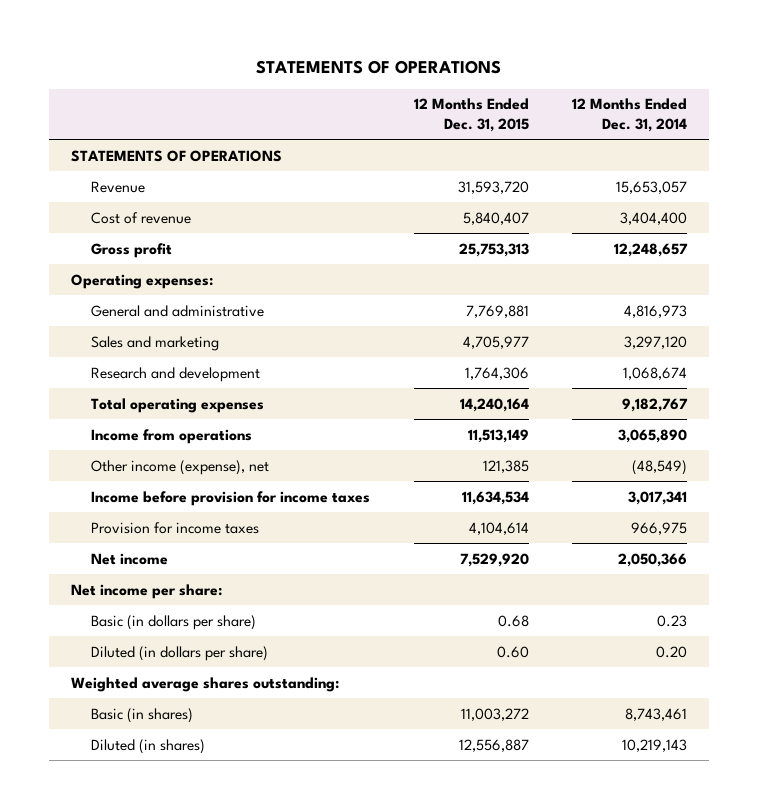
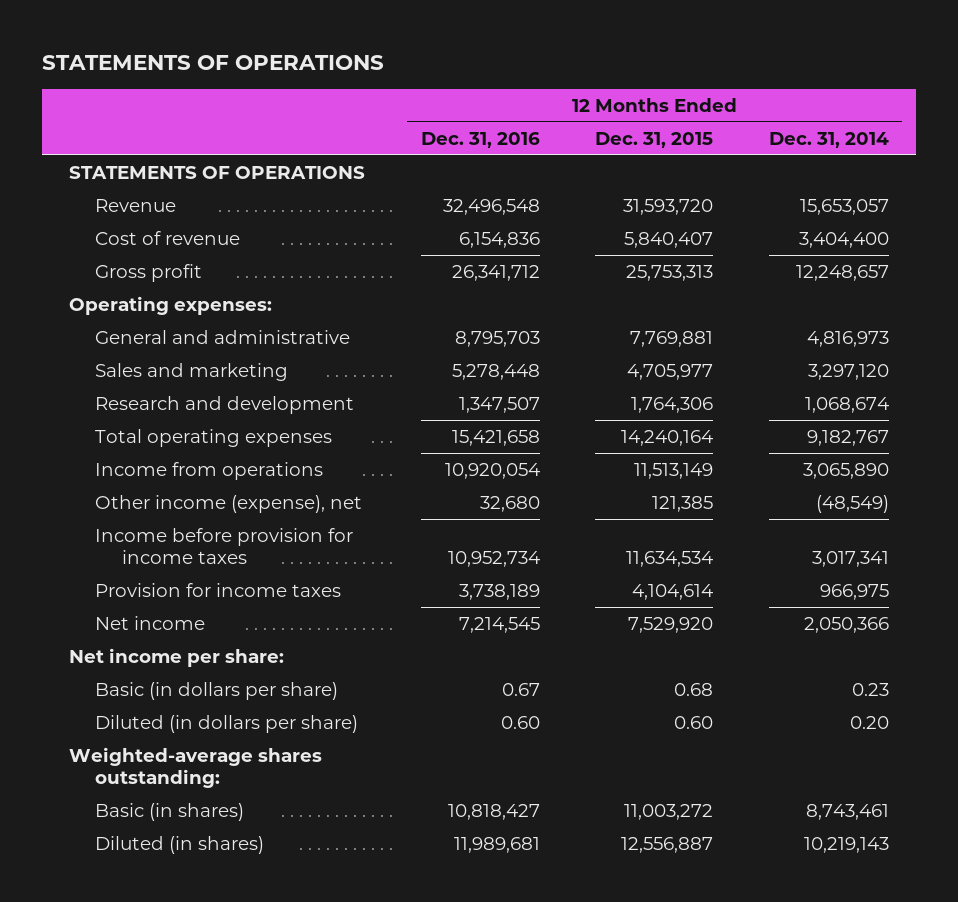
none -> [420,131,540,148] Dec. 31, 2016
[70,676,339,692] Weighted average shares outstanding: -> [69,746,323,789] Weighted-average shares outstanding:

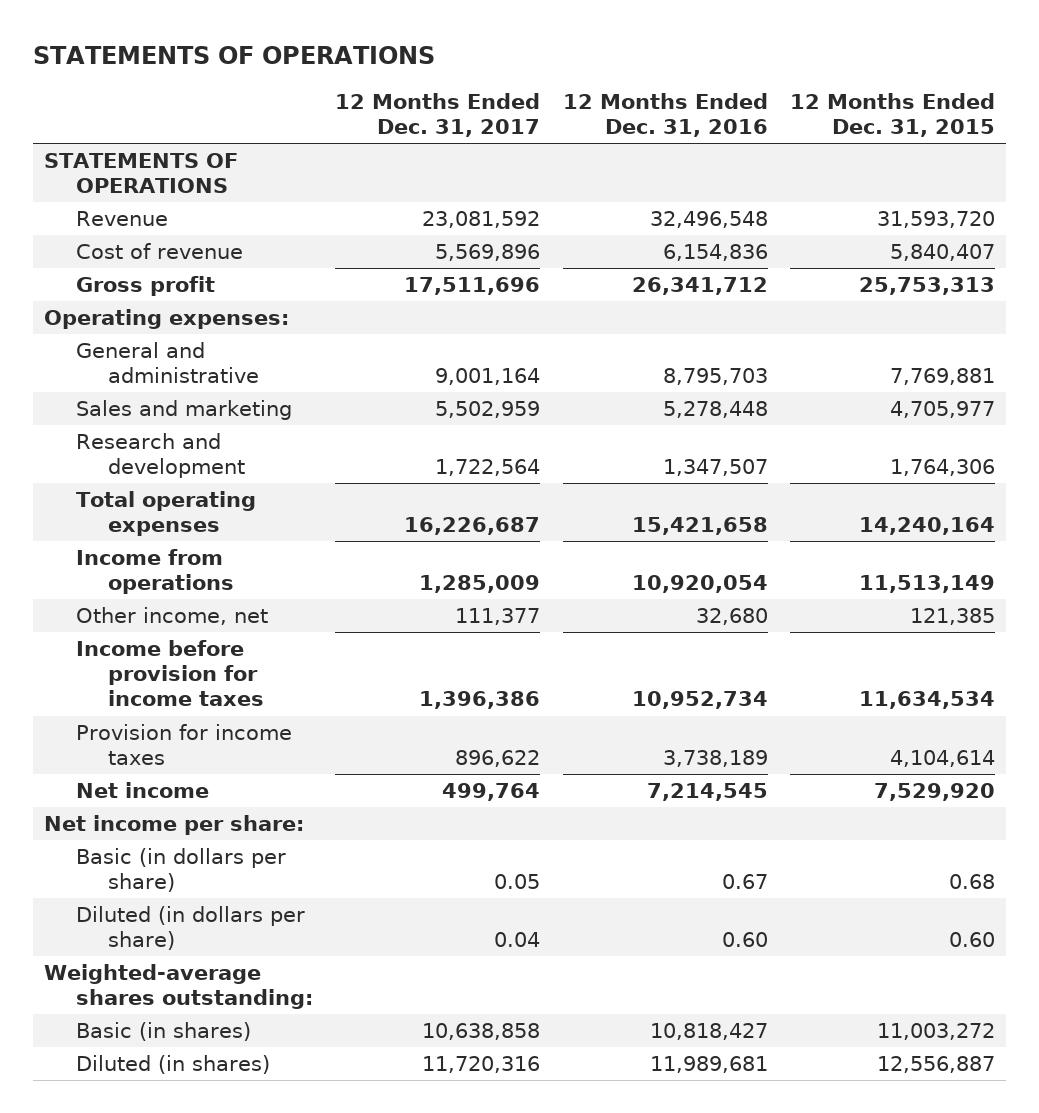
[768,131,889,148] Dec. 31, 2014 -> none
none -> [335,92,541,137] 12 Months Ended Dec. 31, 2017
[95,494,363,513] Other income (expense), net -> [76,607,269,626] Other income, net

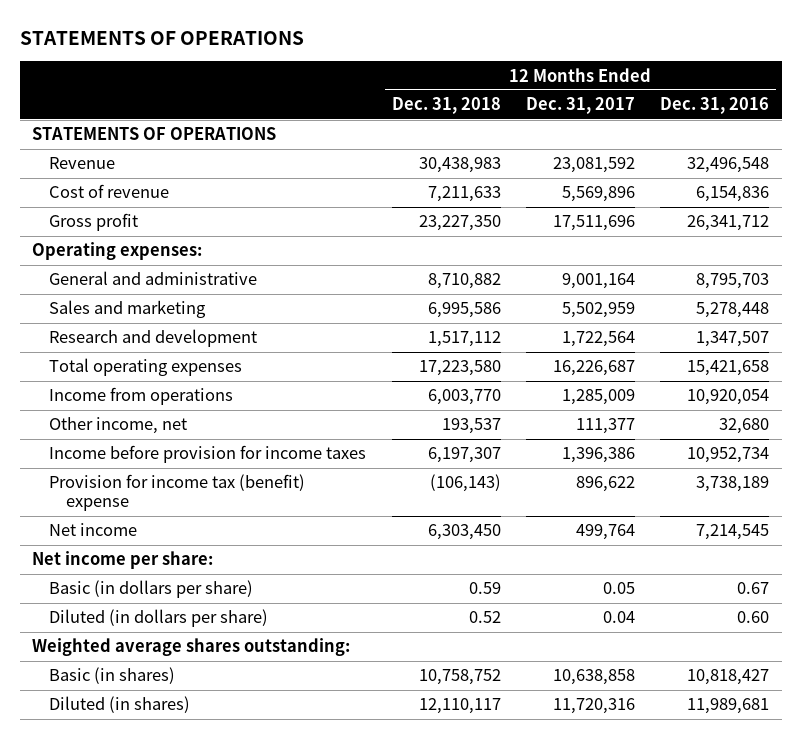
[790,92,996,137] 12 Months Ended Dec. 31, 2015 -> none
none -> [391,97,501,115] Dec. 31, 2018
[76,724,293,766] Provision for income taxes -> [49,474,306,512] Provision for income tax (benefit) expense
[44,964,314,1010] Weighted-average shares outstanding: -> [32,638,351,657] Weighted average shares outstanding:

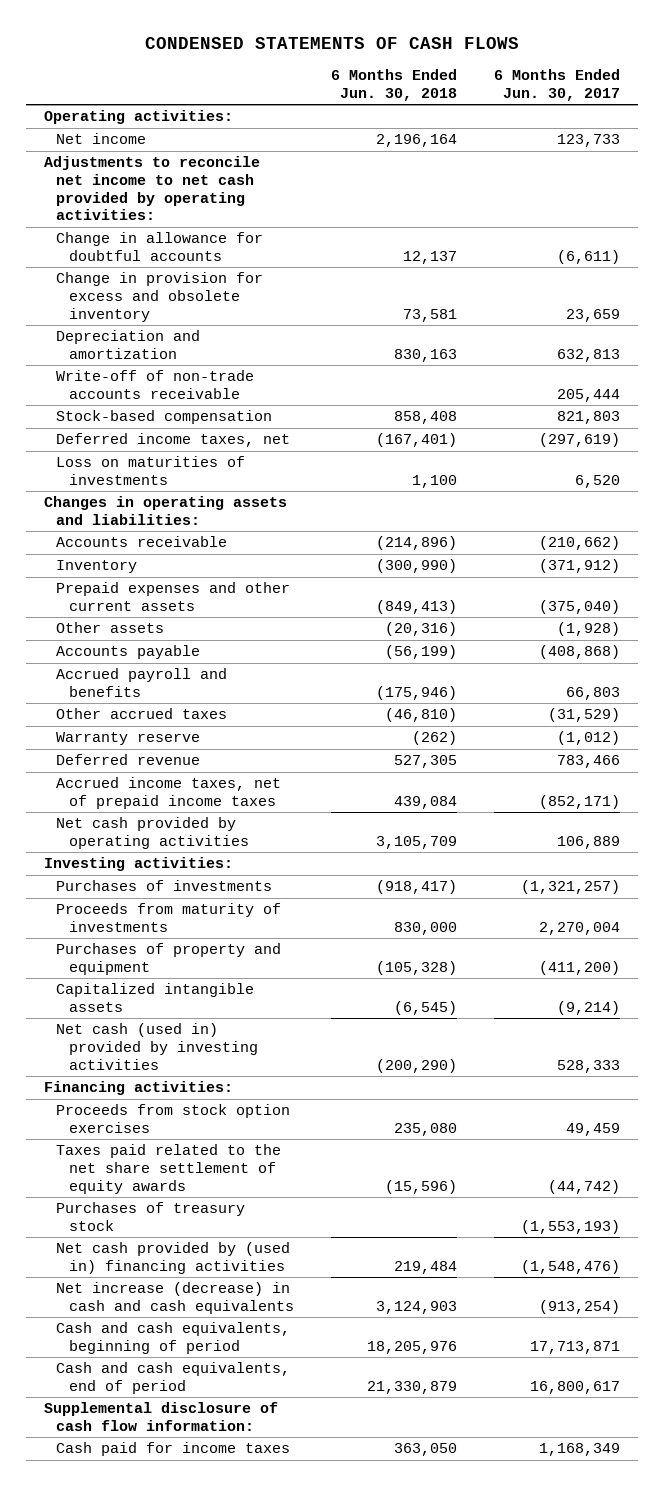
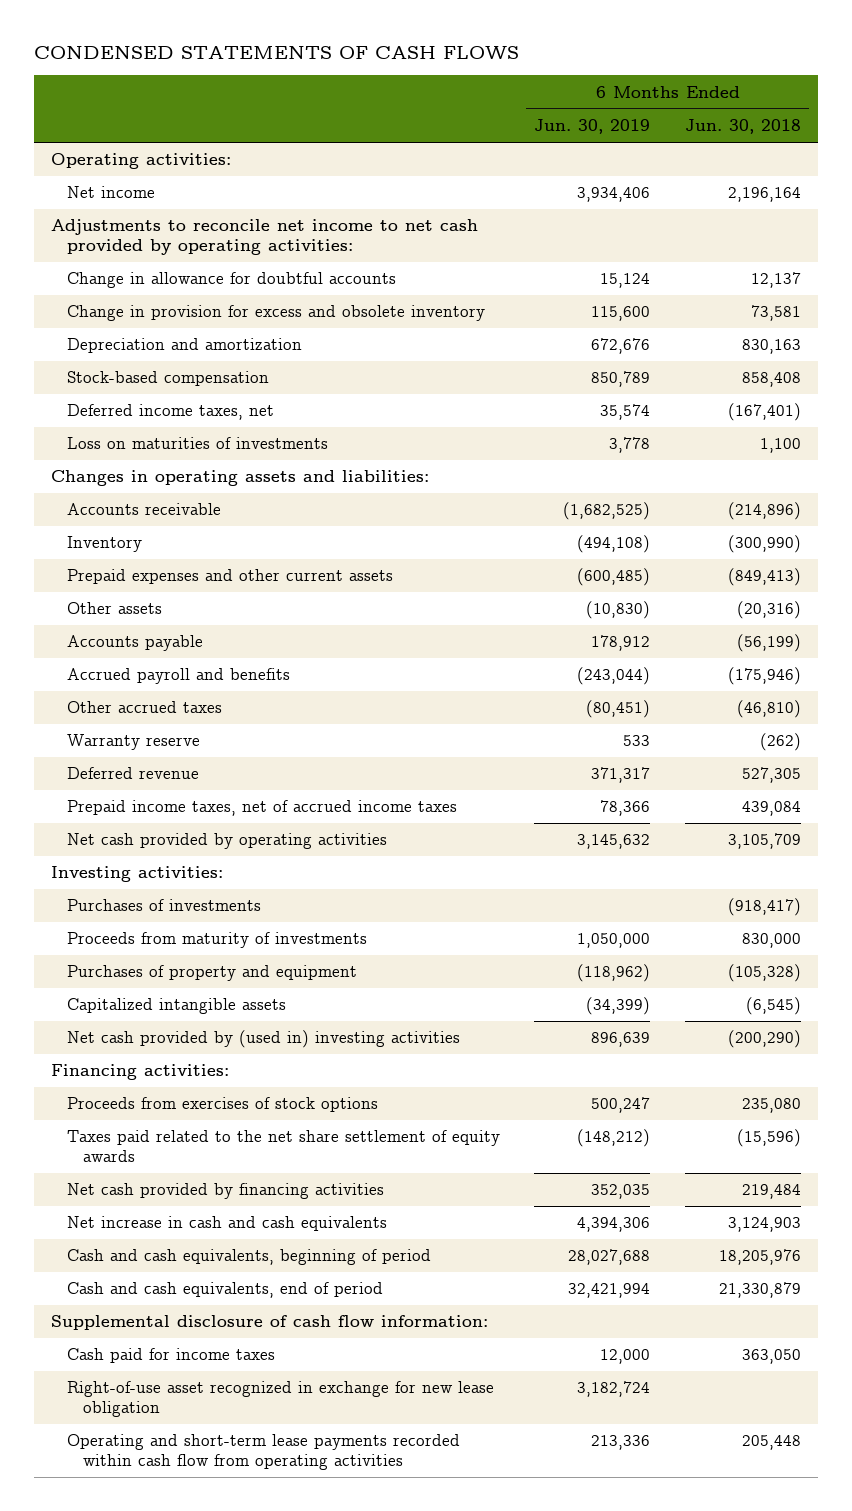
[493,69,620,101] 6 Months Ended Jun. 30, 2017 -> none
none -> [534,119,651,135] Jun. 30, 2019
[56,370,255,399] Write-off of non-trade accounts receivable -> none
[56,777,282,809] Accrued income taxes, net of prepaid income taxes -> [67,800,458,817] Prepaid income taxes, net of accrued income taxes
[56,1023,258,1070] Net cash (used in) provided by investing activities -> [67,1030,461,1049] Net cash provided by (used in) investing activities
[56,1104,291,1133] Proceeds from stock option exercises -> [67,1097,379,1113] Proceeds from exercises of stock options
[56,1202,246,1231] Purchases of treasury stock -> none
[56,1242,291,1274] Net cash provided by (used in) financing activities -> [67,1183,385,1200] Net cash provided by financing activities
[56,1282,294,1314] Net increase (decrease) in cash and cash equivalents -> [67,1216,388,1232] Net increase in cash and cash equivalents
none -> [67,1381,495,1418] Right-of-use asset recognized in exchange for new lease obligation
none -> [67,1434,461,1471] Operating and short-term lease payments recorded within cash flow from operating activities

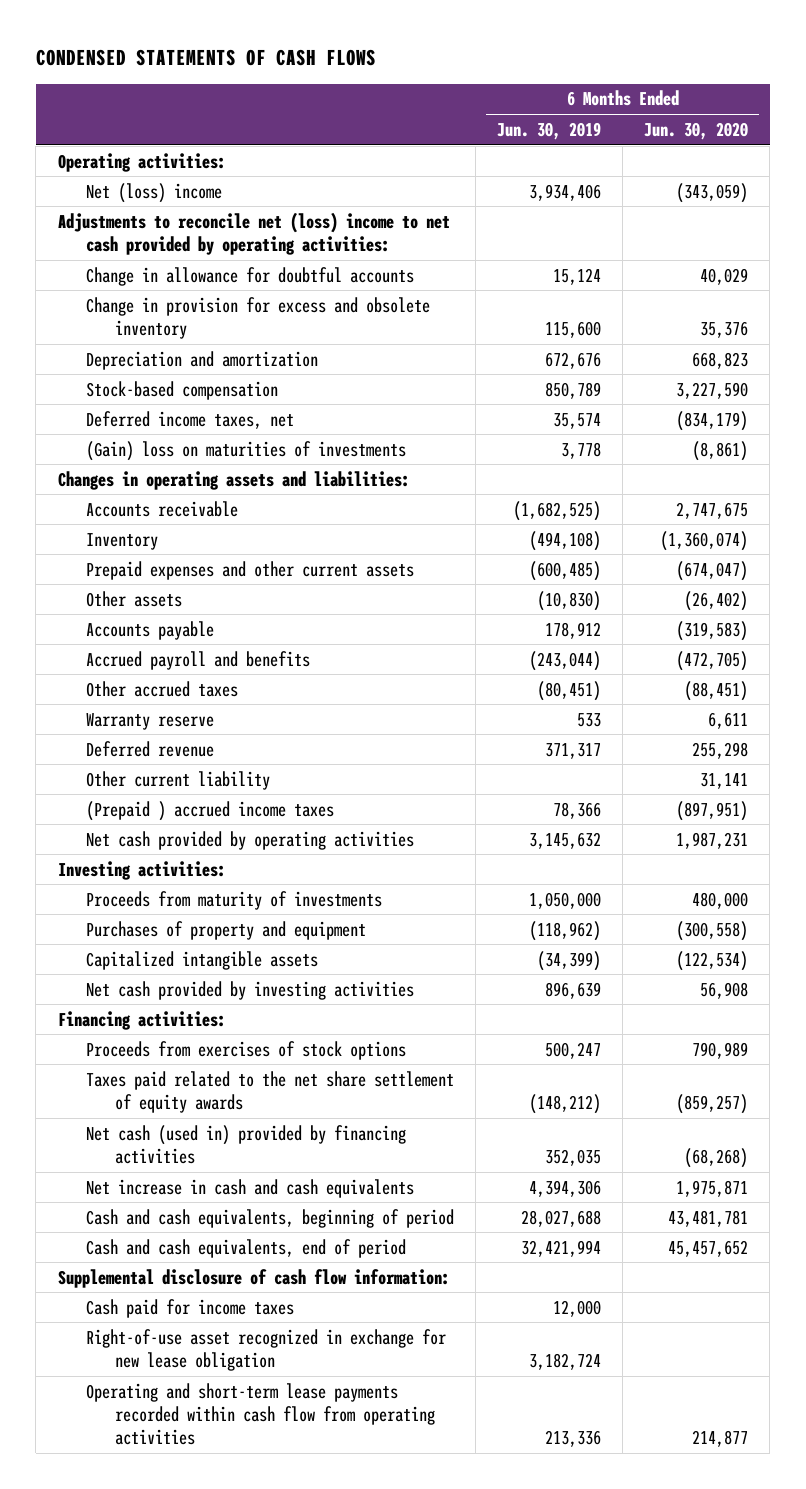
[684,119,801,135] Jun. 30, 2018 -> none
none -> [644,121,749,140] Jun. 30, 2020
[67,186,156,199] Net income -> [86,182,223,203] Net (loss) income
[50,219,478,256] Adjustments to reconcile net income to net cash provided by operating activities: -> [57,211,450,255] Adjustments to reconcile net (loss) income to net cash provided by operating activities:
[67,437,329,450] Loss on maturities of investments -> [86,440,407,461] (Gain) loss on maturities of investments
none -> [86,770,271,790] Other current liability
[67,800,458,817] Prepaid income taxes, net of accrued income taxes -> [86,800,335,821] (Prepaid ) accrued income taxes
[67,899,262,912] Purchases of investments -> none
[67,1030,461,1049] Net cash provided by (used in) investing activities -> [86,980,415,1000] Net cash provided by investing activities
[67,1183,385,1200] Net cash provided by financing activities -> [86,1124,407,1164] Net cash (used in) provided by financing activities

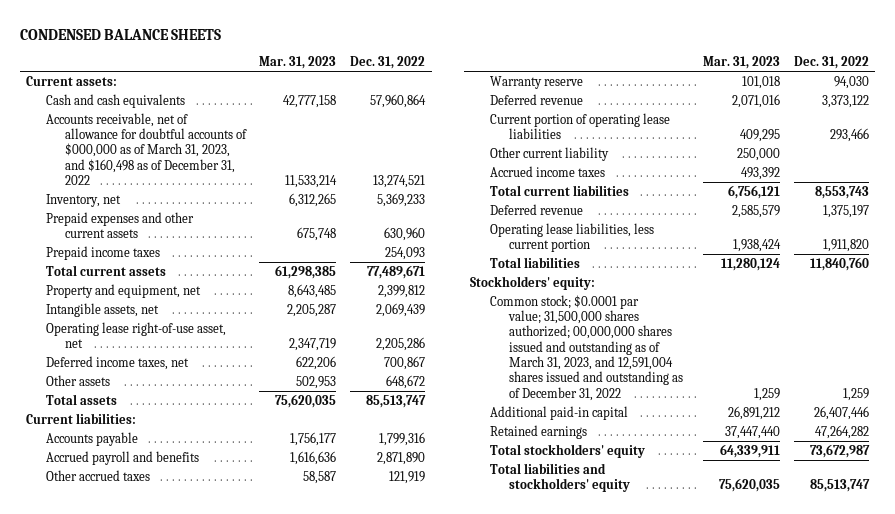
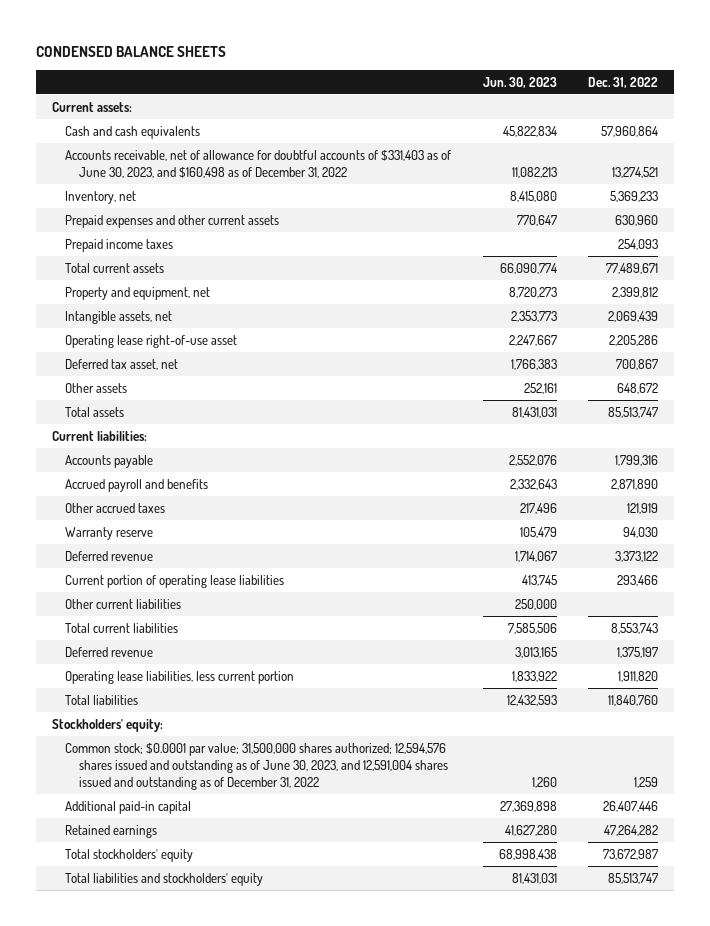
[259,56,337,70] Mar. 31, 2023 -> none
none -> [482,76,557,88] Jun. 30, 2023
[45,112,247,186] Accounts receivable, net of allowance for doubtful accounts of $000,000 as of March 31, 2023, and $160,498 as of December 31, 2022 -> [65,149,452,178] Accounts receivable, net of allowance for doubtful accounts of $331,403 as of June 30, 2023, and $160,498 as of December 31, 2022
[45,321,226,349] Operating lease right-of-use asset, net -> [65,334,238,348] Operating lease right-of-use asset
[45,355,189,370] Deferred income taxes, net -> [65,358,179,370] Deferred tax asset, net
[489,165,605,177] Accrued income taxes -> none
[489,146,609,161] Other current liability -> [65,598,182,609] Other current liabilities
[489,294,683,401] Common stock; $0.0001 par value; 31,500,000 shares authorized; 00,000,000 shares issued and outstanding as of March 31, 2023, and 12,591,004 shares issued and outstanding as of December 31, 2022 -> [65,742,448,790] Common stock; $0.0001 par value; 31,500,000 shares authorized; 12,594,576 shares issued and outstanding as of June 30, 2023, and 12,591,004 shares issued and outstanding as of December 31, 2022

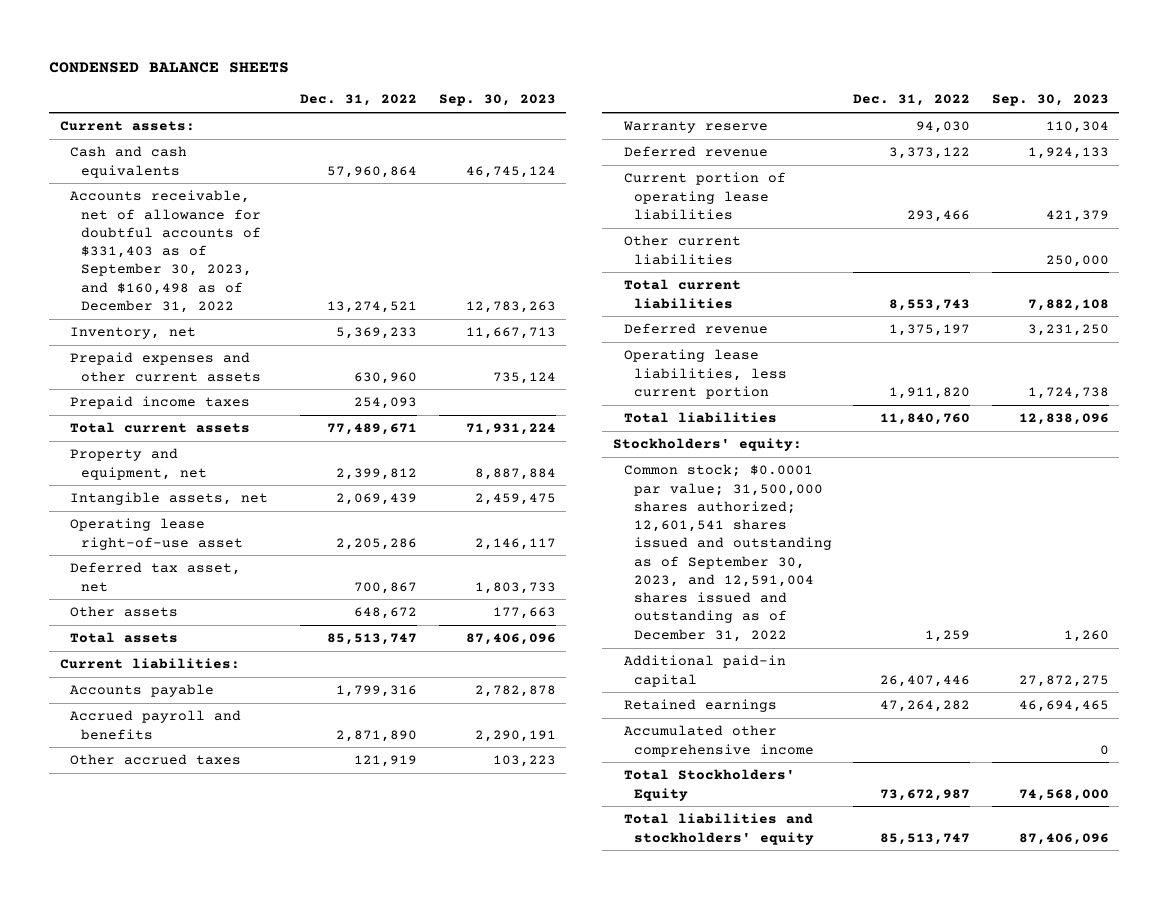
[482,76,557,88] Jun. 30, 2023 -> none
none -> [438,94,556,107] Sep. 30, 2023
[65,149,452,178] Accounts receivable, net of allowance for doubtful accounts of $331,403 as of June 30, 2023, and $160,498 as of December 31, 2022 -> [70,190,262,313] Accounts receivable, net of allowance for doubtful accounts of $331,403 as of September 30, 2023, and $160,498 as of December 31, 2022
[65,742,448,790] Common stock; $0.0001 par value; 31,500,000 shares authorized; 12,594,576 shares issued and outstanding as of June 30, 2023, and 12,591,004 shares issued and outstanding as of December 31, 2022 -> [623,464,833,642] Common stock; $0.0001 par value; 31,500,000 shares authorized; 12,601,541 shares issued and outstanding as of September 30, 2023, and 12,591,004 shares issued and outstanding as of December 31, 2022
none -> [623,725,815,757] Accumulated other comprehensive income
[65,848,194,862] Total stockholders' equity -> [623,769,795,801] Total Stockholders' Equity

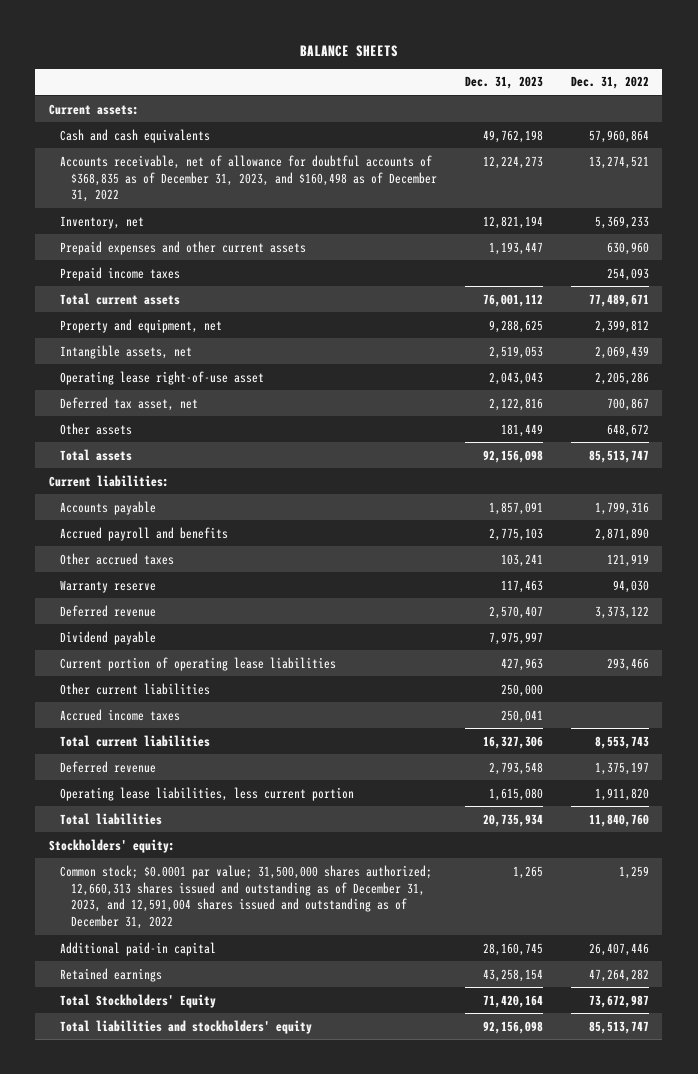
[49,61,290,73] CONDENSED BALANCE SHEETS -> [299,44,398,57] BALANCE SHEETS
[438,94,556,107] Sep. 30, 2023 -> none
none -> [464,76,543,90] Dec. 31, 2023
[70,190,262,313] Accounts receivable, net of allowance for doubtful accounts of $331,403 as of September 30, 2023, and $160,498 as of December 31, 2022 -> [60,154,438,203] Accounts receivable, net of allowance for doubtful accounts of $368,835 as of December 31, 2023, and $160,498 as of December 31, 2022
none -> [60,630,157,645] Dividend payable
none -> [60,708,181,721] Accrued income taxes
[623,464,833,642] Common stock; $0.0001 par value; 31,500,000 shares authorized; 12,601,541 shares issued and outstanding as of September 30, 2023, and 12,591,004 shares issued and outstanding as of December 31, 2022 -> [60,864,433,930] Common stock; $0.0001 par value; 31,500,000 shares authorized; 12,660,313 shares issued and outstanding as of December 31, 2023, and 12,591,004 shares issued and outstanding as of December 31, 2022
[623,725,815,757] Accumulated other comprehensive income -> none

